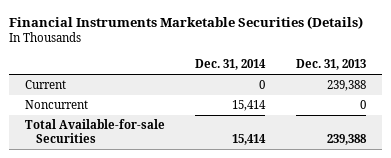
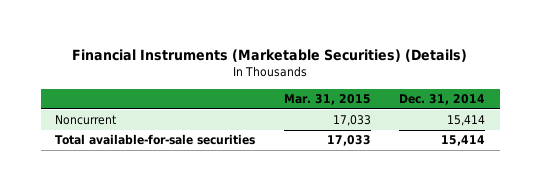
[9,16,364,30] Financial Instruments Marketable Securities (Details) -> [72,49,468,63] Financial Instruments (Marketable Securities) (Details)
[296,59,367,71] Dec. 31, 2013 -> none
none -> [283,94,371,106] Mar. 31, 2015
[24,80,66,90] Current -> none
[24,119,165,143] Total Available-for-sale Securities -> [55,134,256,146] Total available-for-sale securities

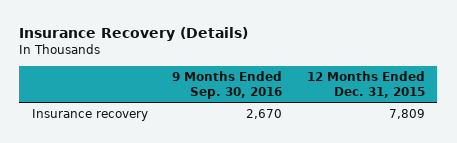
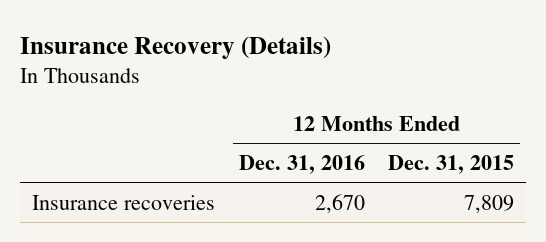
[172,70,283,99] 9 Months Ended Sep. 30, 2016 -> none
none -> [238,155,365,175] Dec. 31, 2016
[31,109,148,122] Insurance recovery -> [31,194,215,210] Insurance recoveries

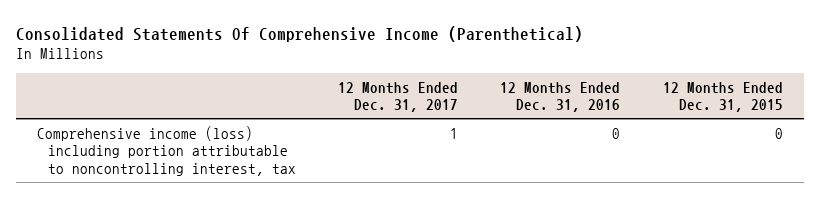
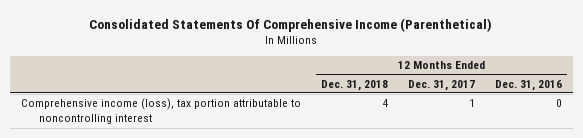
[662,81,783,113] 12 Months Ended Dec. 31, 2015 -> none
none -> [320,79,388,91] Dec. 31, 2018
[37,125,296,176] Comprehensive income (loss) including portion attributable to noncontrolling interest, tax -> [20,98,301,125] Comprehensive income (loss), tax portion attributable to noncontrolling interest

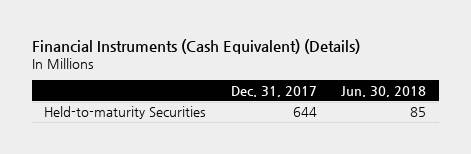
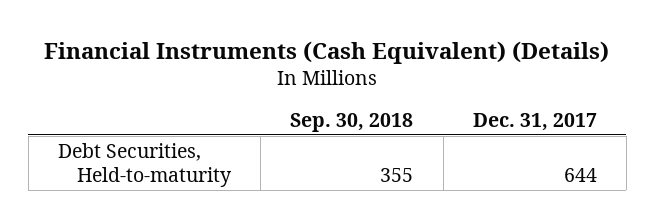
[341,85,427,97] Jun. 30, 2018 -> none
none -> [290,113,414,133] Sep. 30, 2018
[44,106,207,120] Held-to-maturity Securities -> [57,142,233,188] Debt Securities, Held-to-maturity

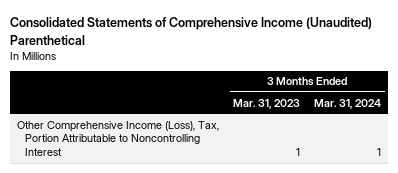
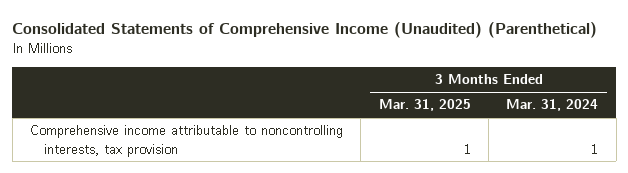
[10,17,373,45] Consolidated Statements of Comprehensive Income (Unaudited) Parenthetical -> [12,22,598,39] Consolidated Statements of Comprehensive Income (Unaudited) (Parenthetical)
[233,98,301,109] Mar. 31, 2023 -> none
none -> [378,99,471,112] Mar. 31, 2025
[17,120,220,157] Other Comprehensive Income (Loss), Tax, Portion Attributable to Noncontrolling Interest -> [30,125,344,157] Comprehensive income attributable to noncontrolling interests, tax provision

